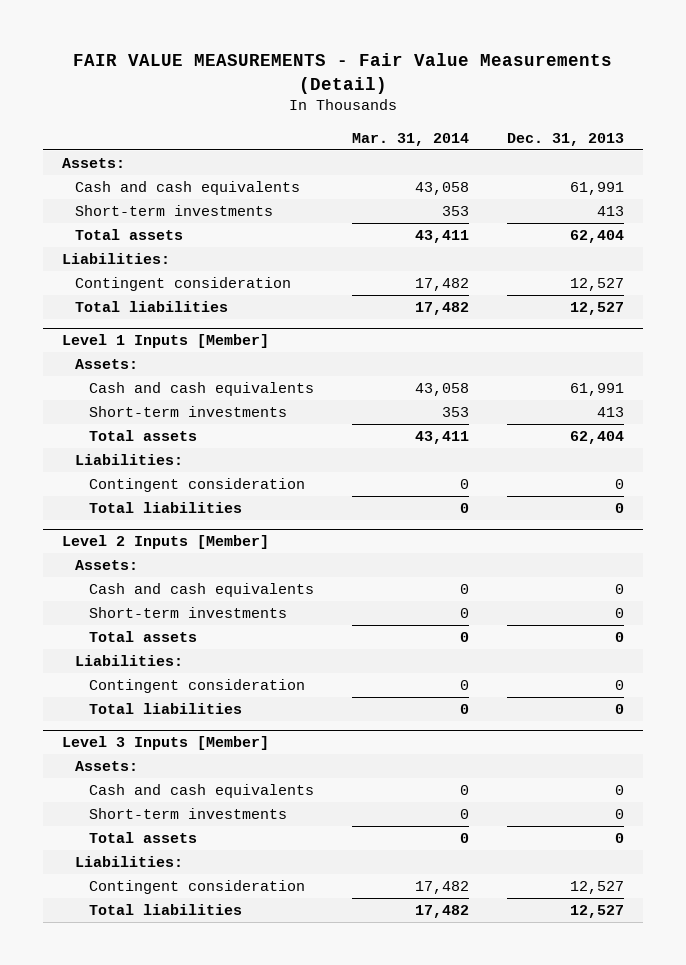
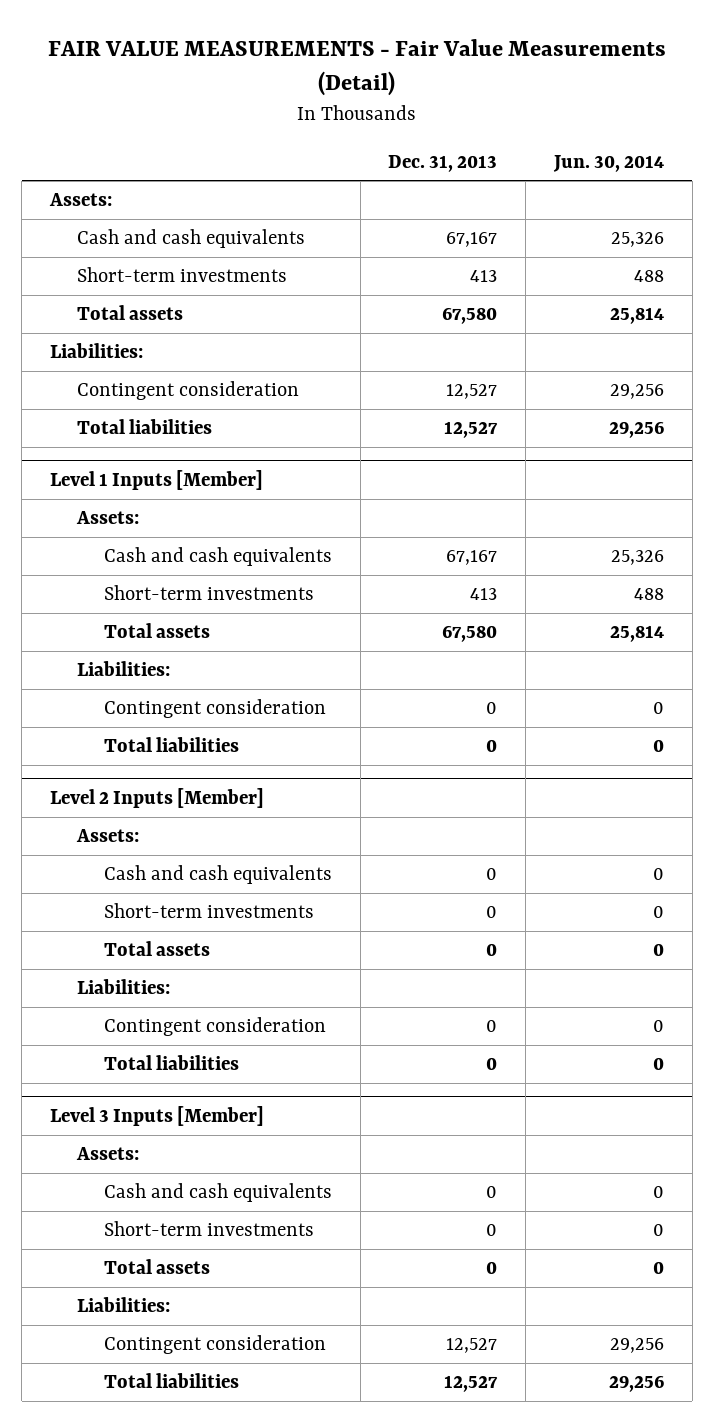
[351,132,469,146] Mar. 31, 2014 -> none
none -> [553,154,665,172] Jun. 30, 2014
[569,182,624,196] 61,991 -> [446,232,498,248] 67,167
[569,230,624,244] 62,404 -> [442,307,498,325] 67,580
[569,383,624,397] 61,991 -> [446,550,498,566] 67,167
[569,431,624,445] 62,404 -> [442,625,498,643] 67,580

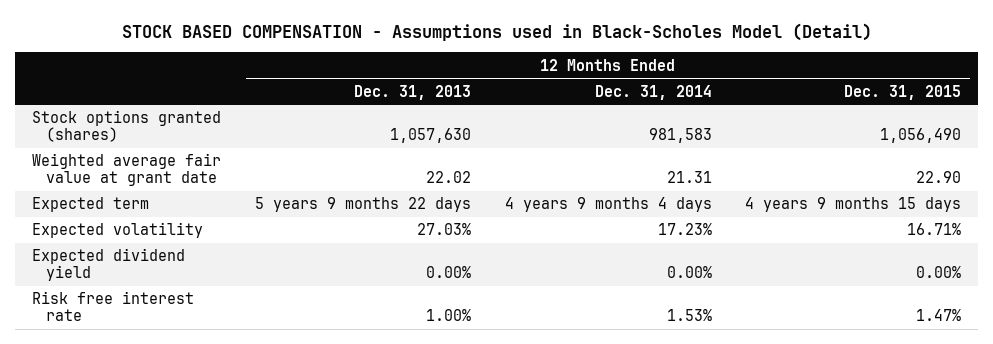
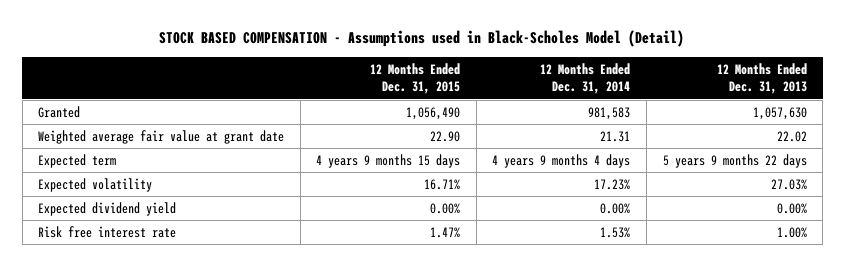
[32,110,222,143] Stock options granted (shares) -> [38,105,81,118] Granted

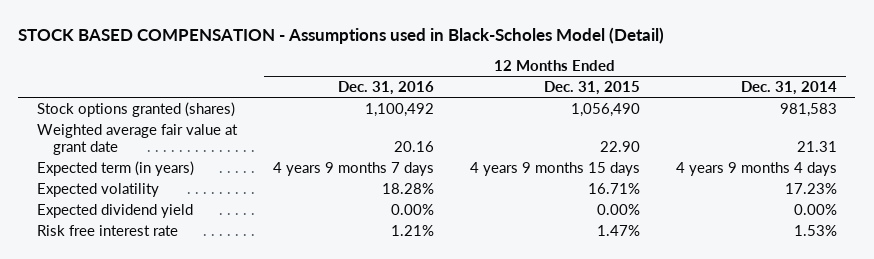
[716,62,807,95] 12 Months Ended Dec. 31, 2013 -> none
none -> [337,81,434,96] Dec. 31, 2016
[38,105,81,118] Granted -> [36,101,235,117] Stock options granted (shares)
[38,153,117,168] Expected term -> [36,160,194,176] Expected term (in years)

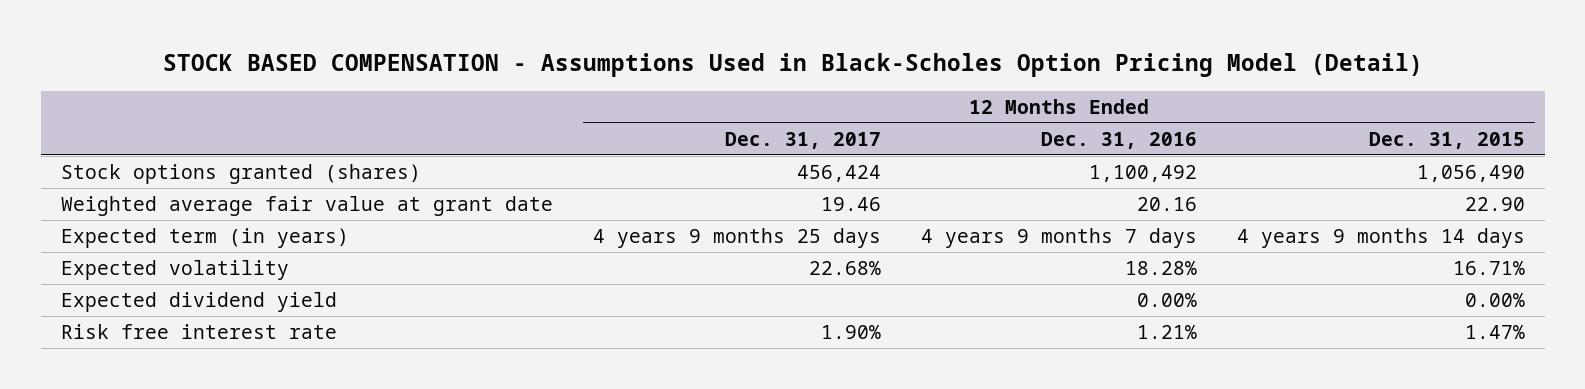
[18,26,665,44] STOCK BASED COMPENSATION - Assumptions used in Black-Scholes Model (Detail) -> [162,53,1423,78] STOCK BASED COMPENSATION - Assumptions Used in Black-Scholes Option Pricing Model (Detail)
[741,81,838,96] Dec. 31, 2014 -> none
none -> [724,131,881,149] Dec. 31, 2017
[469,161,640,176] 4 years 9 months 15 days -> [1236,227,1525,248] 4 years 9 months 14 days

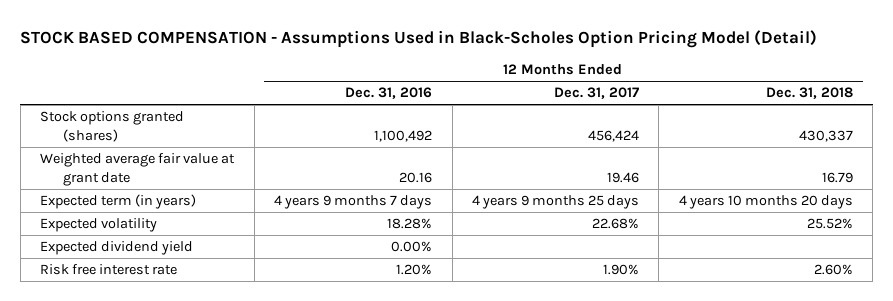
[1368,131,1525,149] Dec. 31, 2015 -> none
none -> [765,87,853,100] Dec. 31, 2018
[1136,324,1197,339] 1.21% -> [396,264,433,276] 1.20%

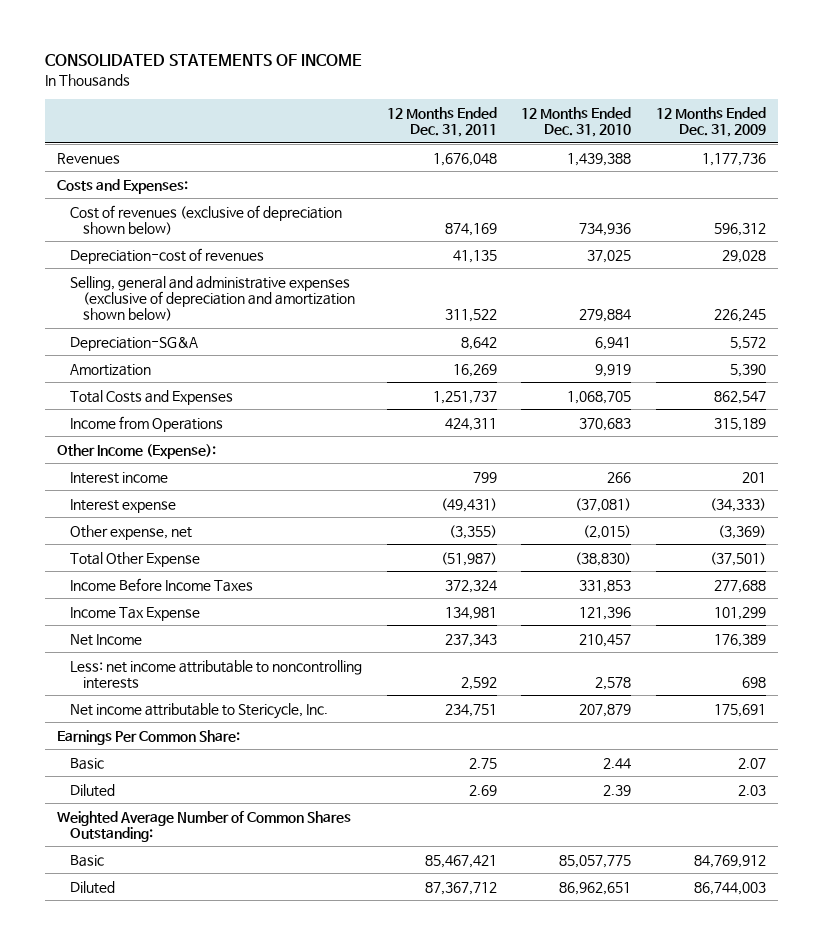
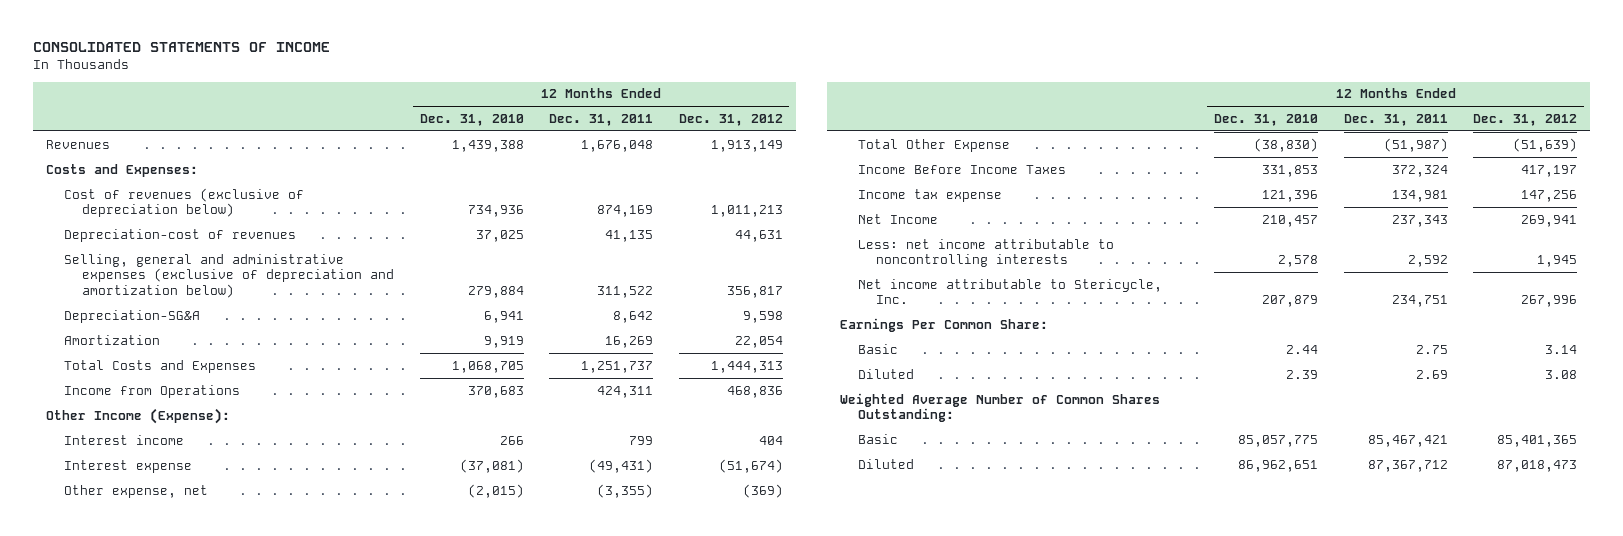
[656,106,767,137] 12 Months Ended Dec. 31, 2009 -> none
none -> [679,113,784,126] Dec. 31, 2012
[70,204,343,235] Cost of revenues (exclusive of depreciation shown below) -> [63,187,304,218] Cost of revenues (exclusive of depreciation below)
[70,275,356,322] Selling, general and administrative expenses (exclusive of depreciation and amortization shown below) -> [63,253,394,299] Selling, general and administrative expenses (exclusive of depreciation and amortization below)
[70,606,201,621] Income Tax Expense -> [858,188,1003,202] Income tax expense

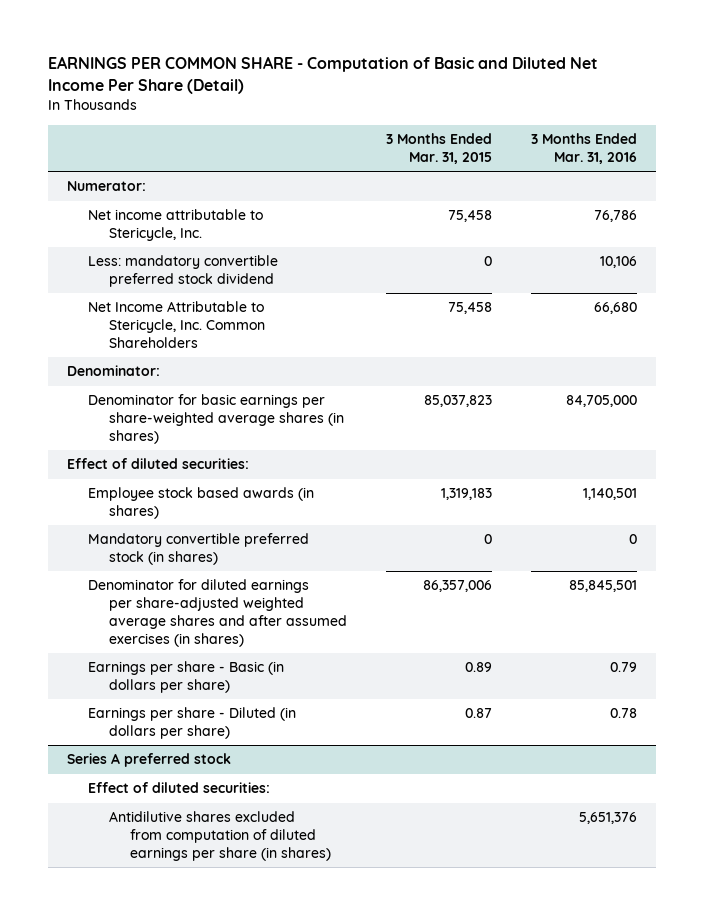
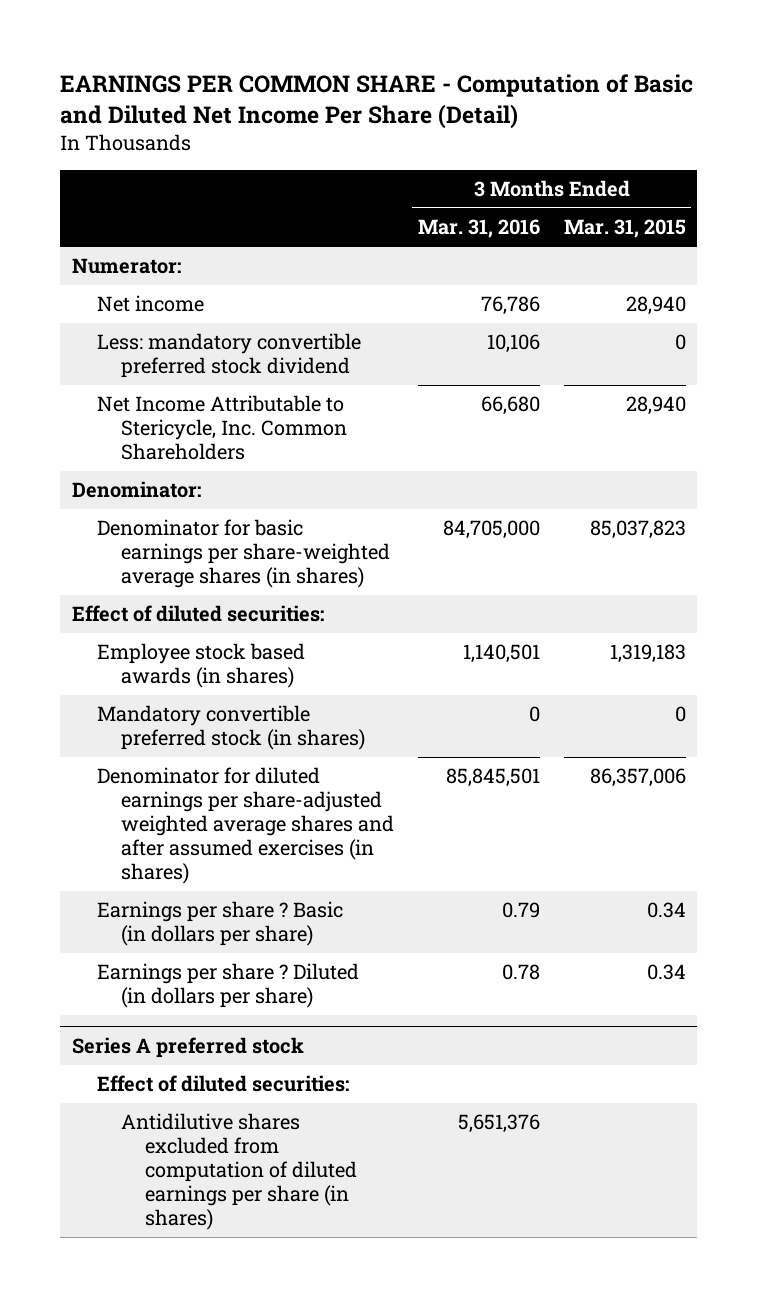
[87,209,263,242] Net income attributable to Stericycle, Inc. -> [96,295,204,313] Net income
[447,210,492,223] 75,458 -> [625,296,686,316] 28,940
[447,302,492,315] 75,458 -> [625,396,686,416] 28,940
[87,661,284,694] Earnings per share - Basic (in dollars per share) -> [96,901,343,947] Earnings per share ? Basic (in dollars per share)
[464,662,492,673] 0.89 -> [646,902,686,919] 0.34
[87,707,296,740] Earnings per share - Diluted (in dollars per share) -> [96,963,359,1009] Earnings per share ? Diluted (in dollars per share)
[464,708,492,719] 0.87 -> [646,964,686,981] 0.34

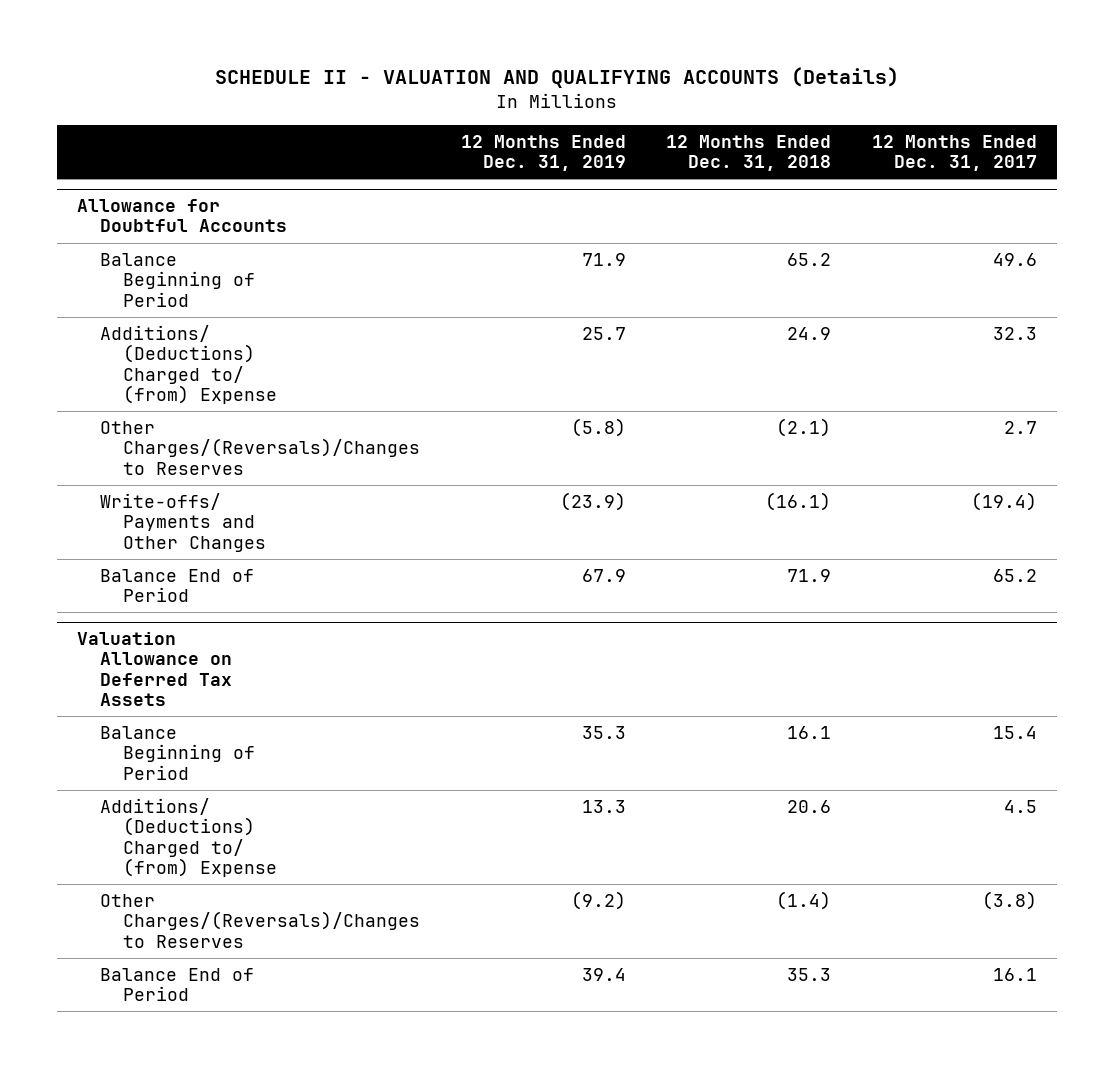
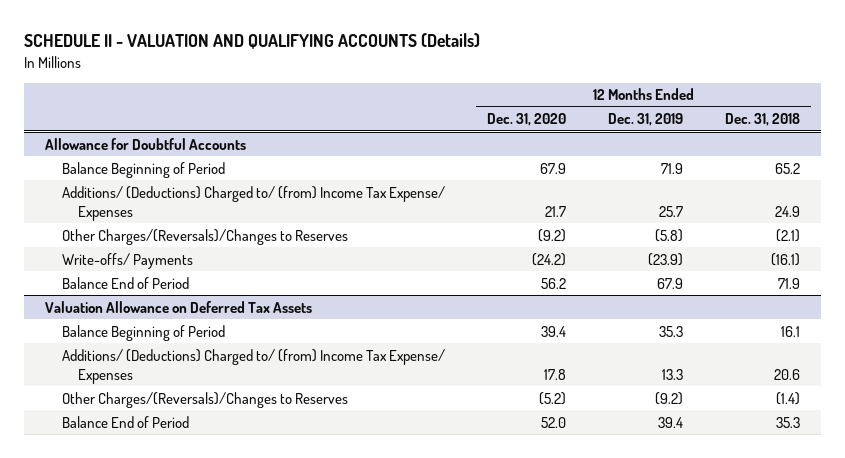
[872,134,1038,172] 12 Months Ended Dec. 31, 2017 -> none
none -> [486,113,566,127] Dec. 31, 2020
[100,324,278,405] Additions/ (Deductions) Charged to/ (from) Expense -> [61,185,445,221] Additions/ (Deductions) Charged to/ (from) Income Tax Expense/ Expenses
[100,492,267,552] Write-offs/ Payments and Other Changes -> [61,252,193,269] Write-offs/ Payments
[100,797,278,878] Additions/ (Deductions) Charged to/ (from) Expense -> [61,348,445,384] Additions/ (Deductions) Charged to/ (from) Income Tax Expense/ Expenses

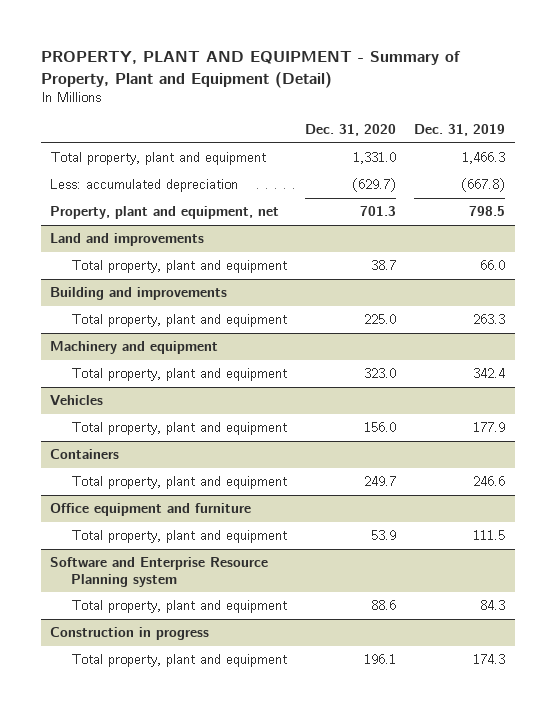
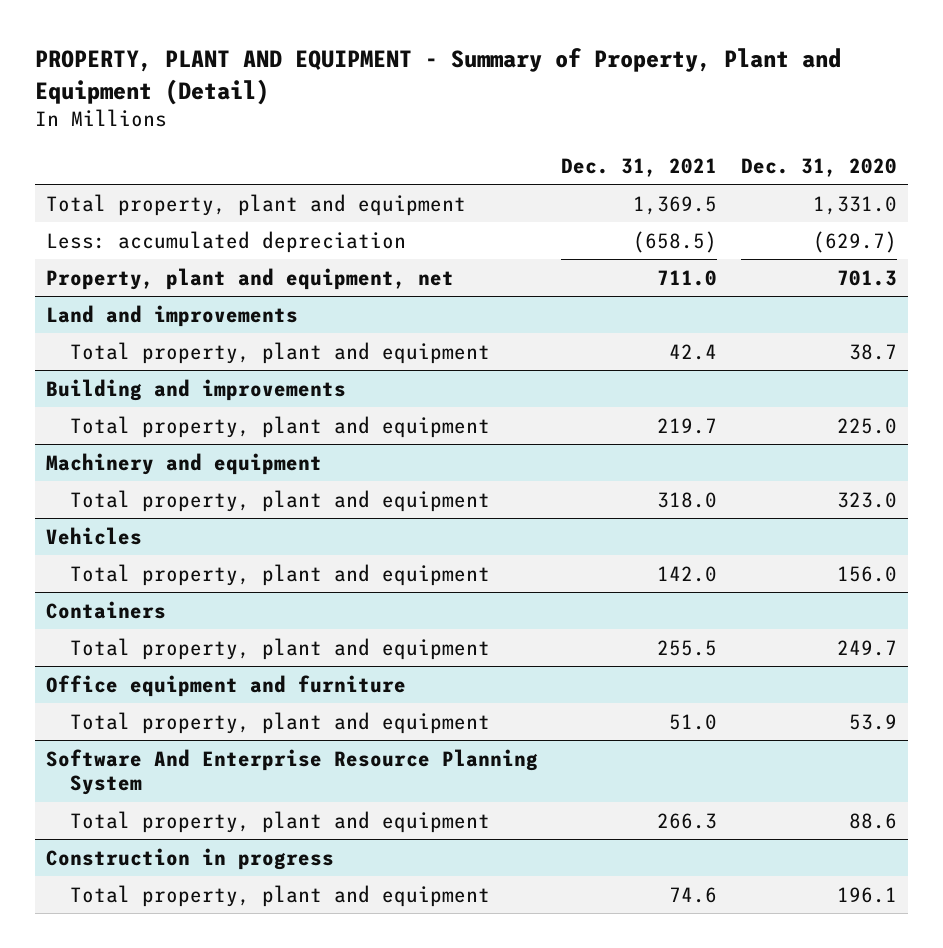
[414,124,506,137] Dec. 31, 2019 -> none
none -> [561,157,718,177] Dec. 31, 2021
[50,557,269,587] Software and Enterprise Resource Planning system -> [46,748,539,796] Software And Enterprise Resource Planning System

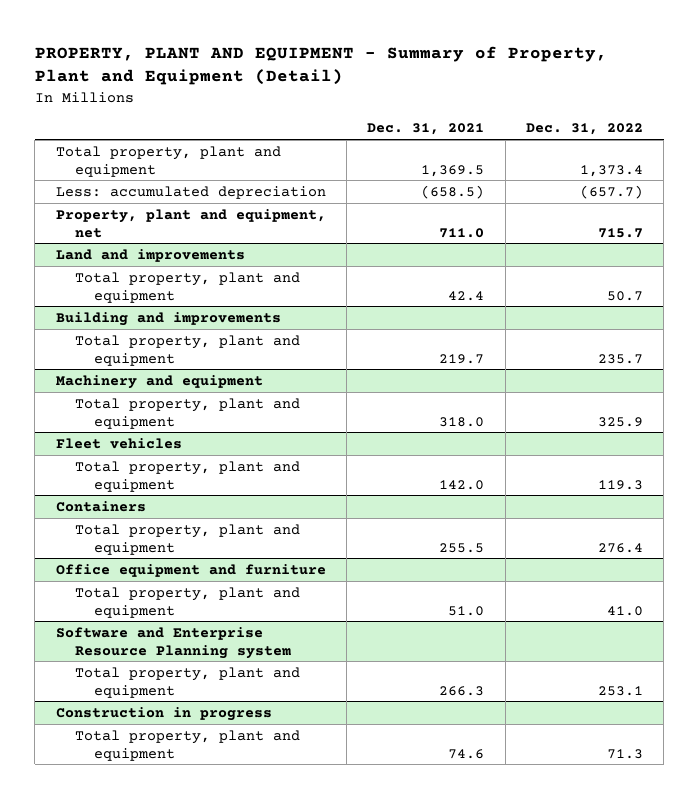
[740,157,897,177] Dec. 31, 2020 -> none
none -> [526,123,644,136] Dec. 31, 2022
[46,526,143,545] Vehicles -> [55,437,182,449] Fleet vehicles
[46,748,539,796] Software And Enterprise Resource Planning System -> [55,626,291,659] Software and Enterprise Resource Planning system

